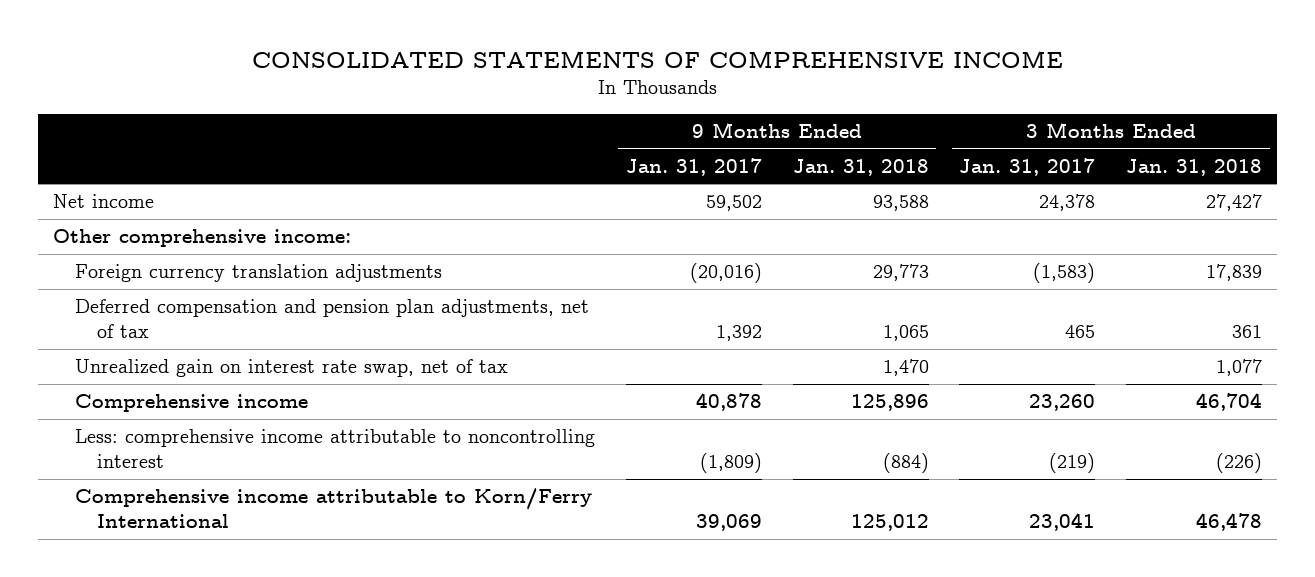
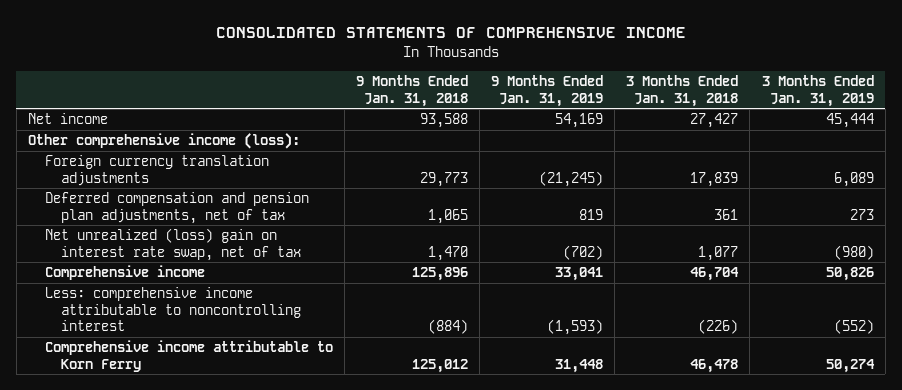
[625,157,762,176] Jan. 31, 2017 -> none
[959,157,1096,176] Jan. 31, 2017 -> none
none -> [491,75,604,107] 9 Months Ended Jan. 31, 2019
none -> [761,75,874,107] 3 Months Ended Jan. 31, 2019
[53,229,352,248] Other comprehensive income: -> [28,133,301,150] Other comprehensive income (loss):
[75,359,509,378] Unrealized gain on interest rate swap, net of tax -> [44,228,302,261] Net unrealized (loss) gain on interest rate swap, net of tax
[75,488,593,529] Comprehensive income attributable to Korn/Ferry International -> [44,340,333,372] Comprehensive income attributable to Korn Ferry

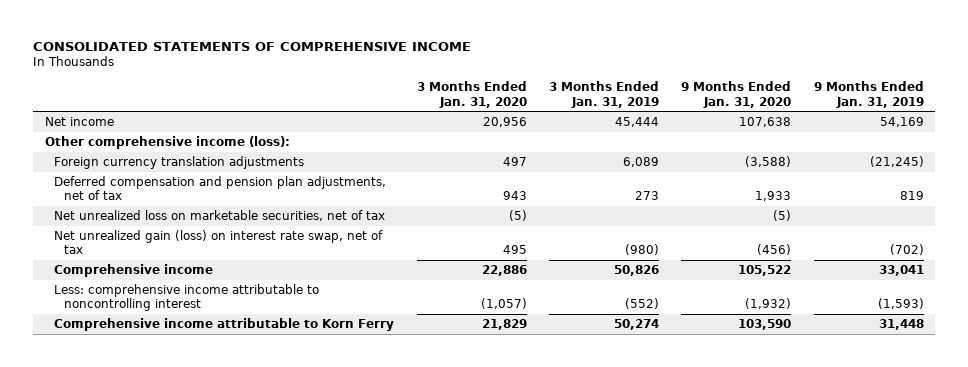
[355,75,468,107] 9 Months Ended Jan. 31, 2018 -> none
[626,75,739,107] 3 Months Ended Jan. 31, 2018 -> none
none -> [416,81,527,108] 3 Months Ended Jan. 31, 2020
none -> [681,81,792,108] 9 Months Ended Jan. 31, 2020
none -> [54,209,386,221] Net unrealized loss on marketable securities, net of tax
[44,228,302,261] Net unrealized (loss) gain on interest rate swap, net of tax -> [54,229,384,255] Net unrealized gain (loss) on interest rate swap, net of tax

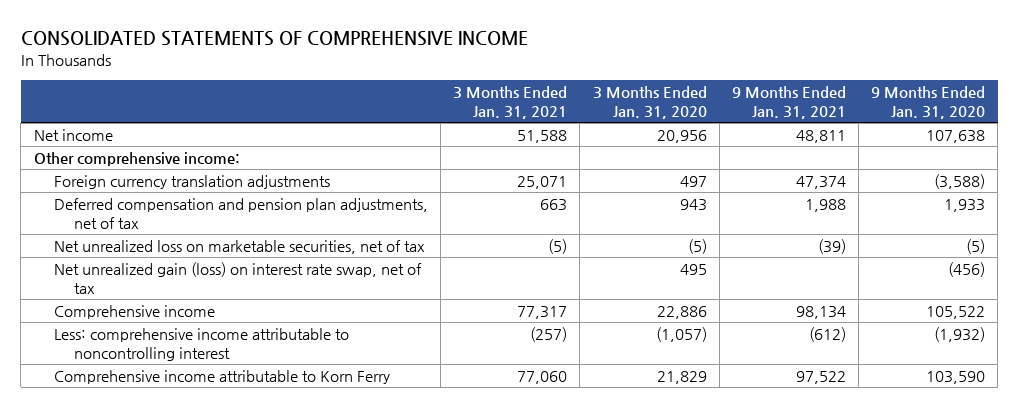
[548,81,659,108] 3 Months Ended Jan. 31, 2019 -> none
[813,81,924,108] 9 Months Ended Jan. 31, 2019 -> none
none -> [453,86,568,119] 3 Months Ended Jan. 31, 2021
none -> [731,86,846,119] 9 Months Ended Jan. 31, 2021
[44,135,290,149] Other comprehensive income (loss): -> [33,152,240,167] Other comprehensive income:

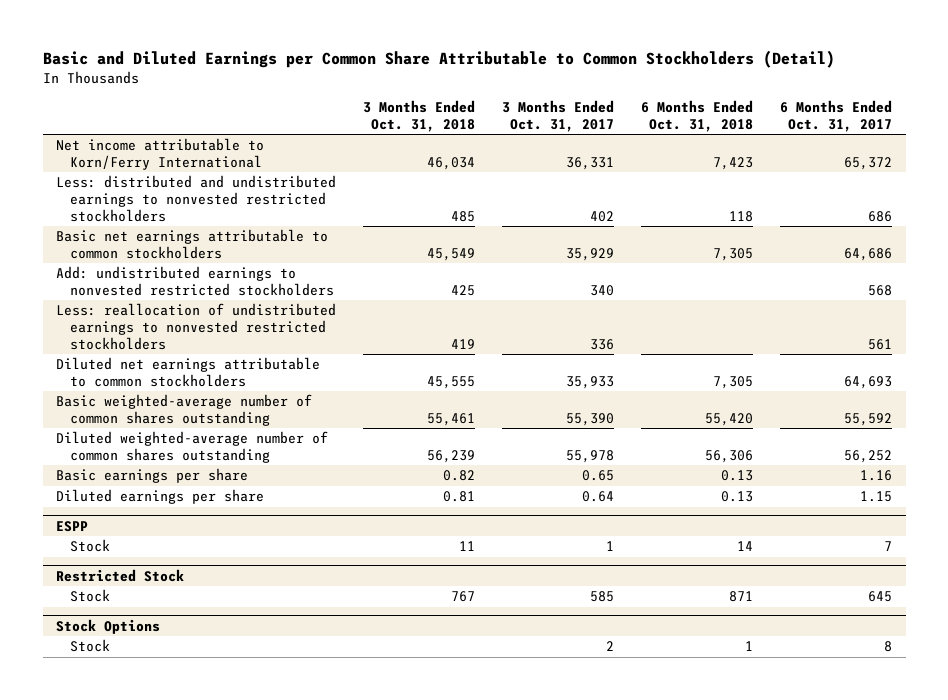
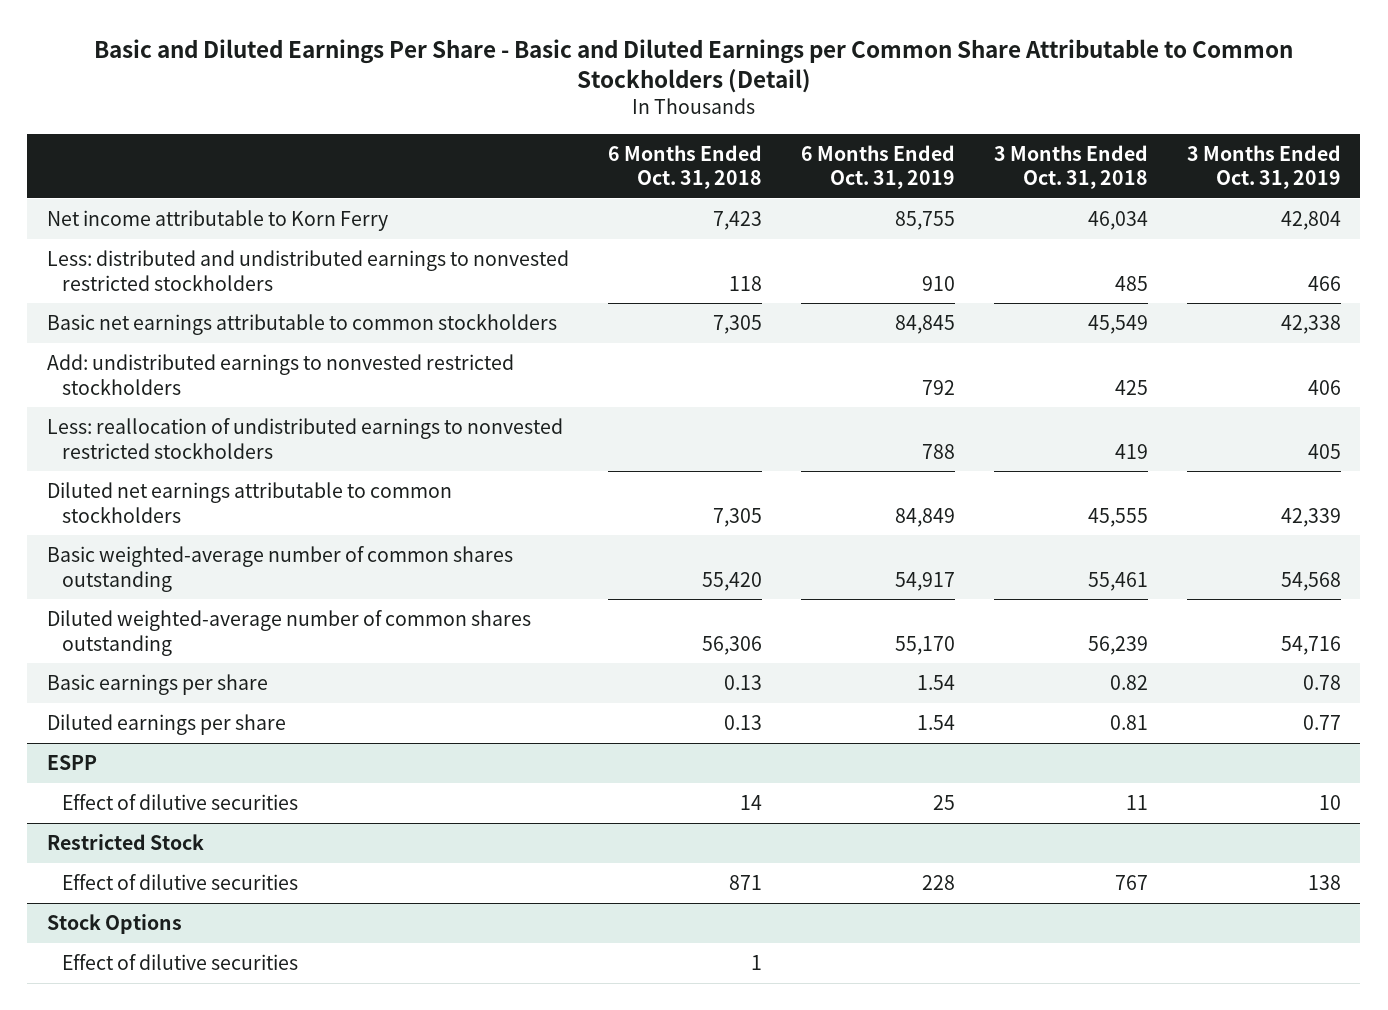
[42,50,835,69] Basic and Diluted Earnings per Common Share Attributable to Common Stockholders (Detail) -> [93,38,1293,93] Basic and Diluted Earnings Per Share - Basic and Diluted Earnings per Common Share Attributable to Common Stockholders (Detail)
[502,100,615,132] 3 Months Ended Oct. 31, 2017 -> none
[780,100,893,132] 6 Months Ended Oct. 31, 2017 -> none
none -> [800,144,955,190] 6 Months Ended Oct. 31, 2019
none -> [1186,144,1341,190] 3 Months Ended Oct. 31, 2019
[56,138,265,170] Net income attributable to Korn/Ferry International -> [46,209,388,231] Net income attributable to Korn Ferry
[70,539,111,553] Stock -> [62,793,299,810] Effect of dilutive securities
[70,589,111,603] Stock -> [62,873,299,890] Effect of dilutive securities
[70,639,111,653] Stock -> [62,953,299,970] Effect of dilutive securities

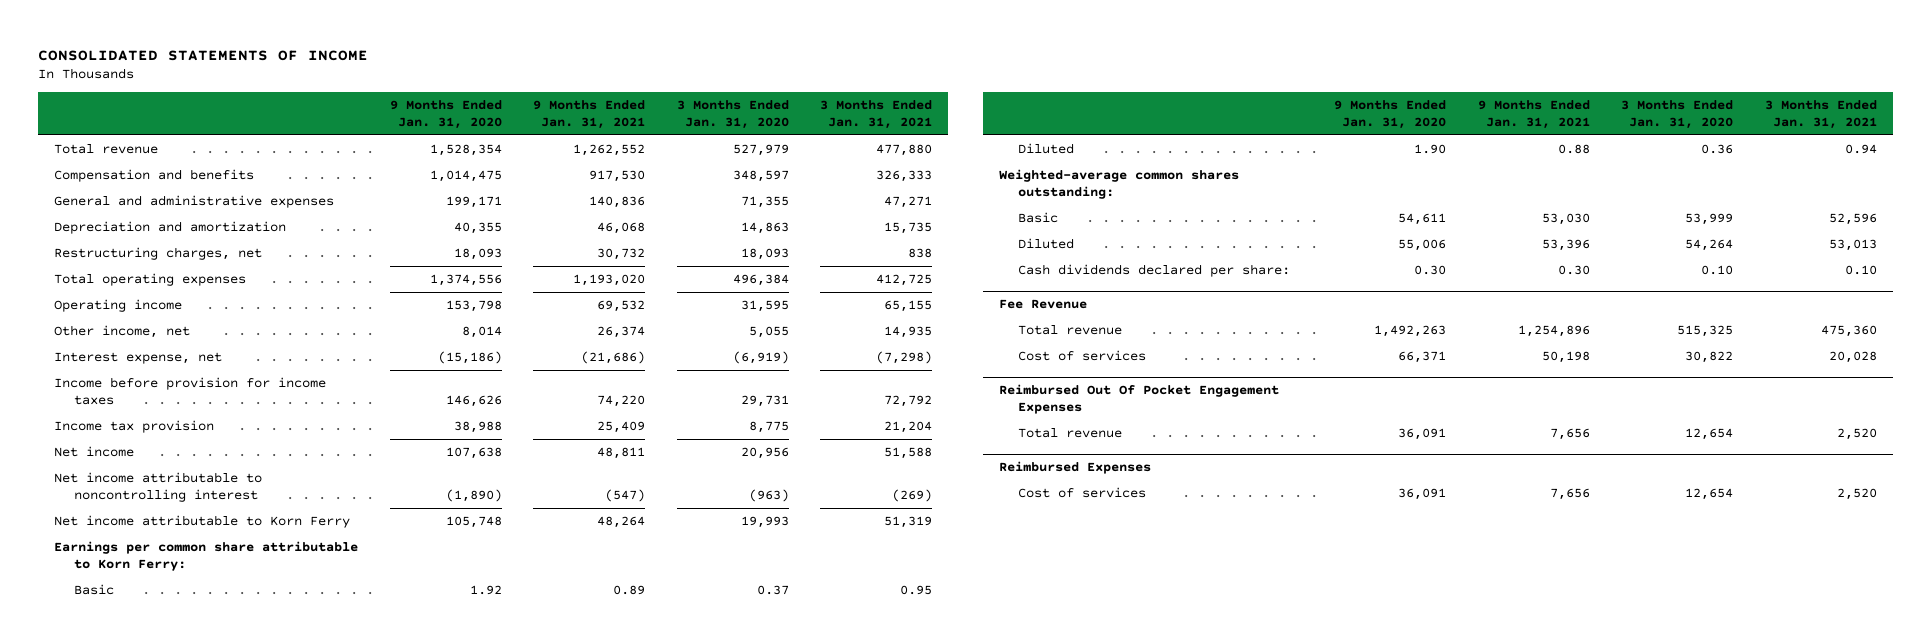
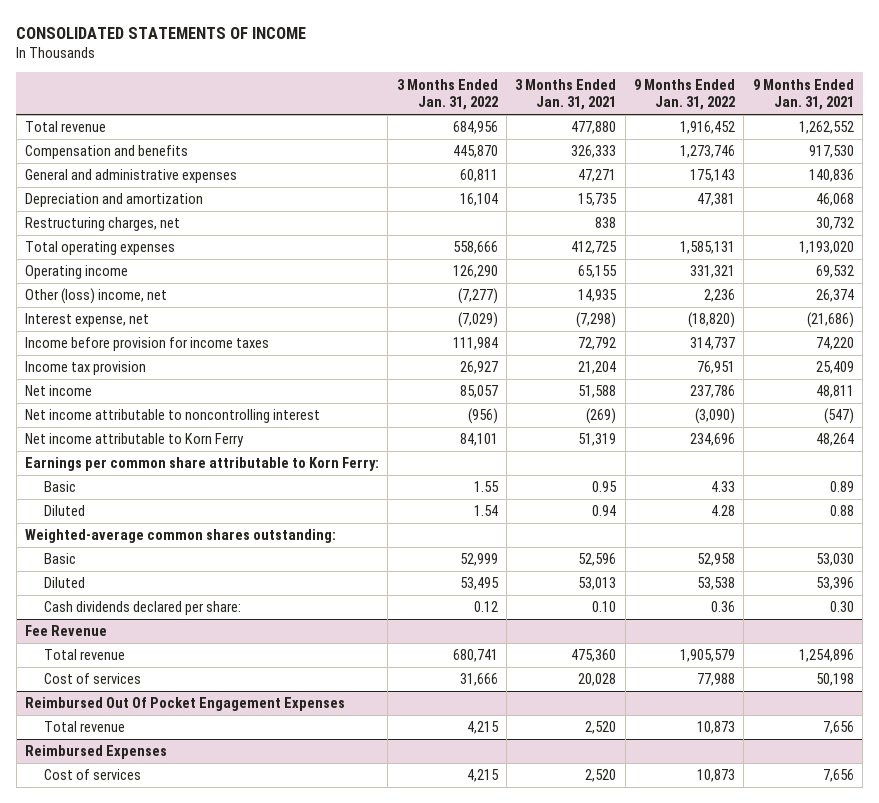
[389,100,502,129] 9 Months Ended Jan. 31, 2020 -> none
[676,100,789,129] 3 Months Ended Jan. 31, 2020 -> none
none -> [396,78,498,111] 3 Months Ended Jan. 31, 2022
none -> [634,78,736,111] 9 Months Ended Jan. 31, 2022
[54,325,191,339] Other income, net -> [24,288,167,305] Other (loss) income, net

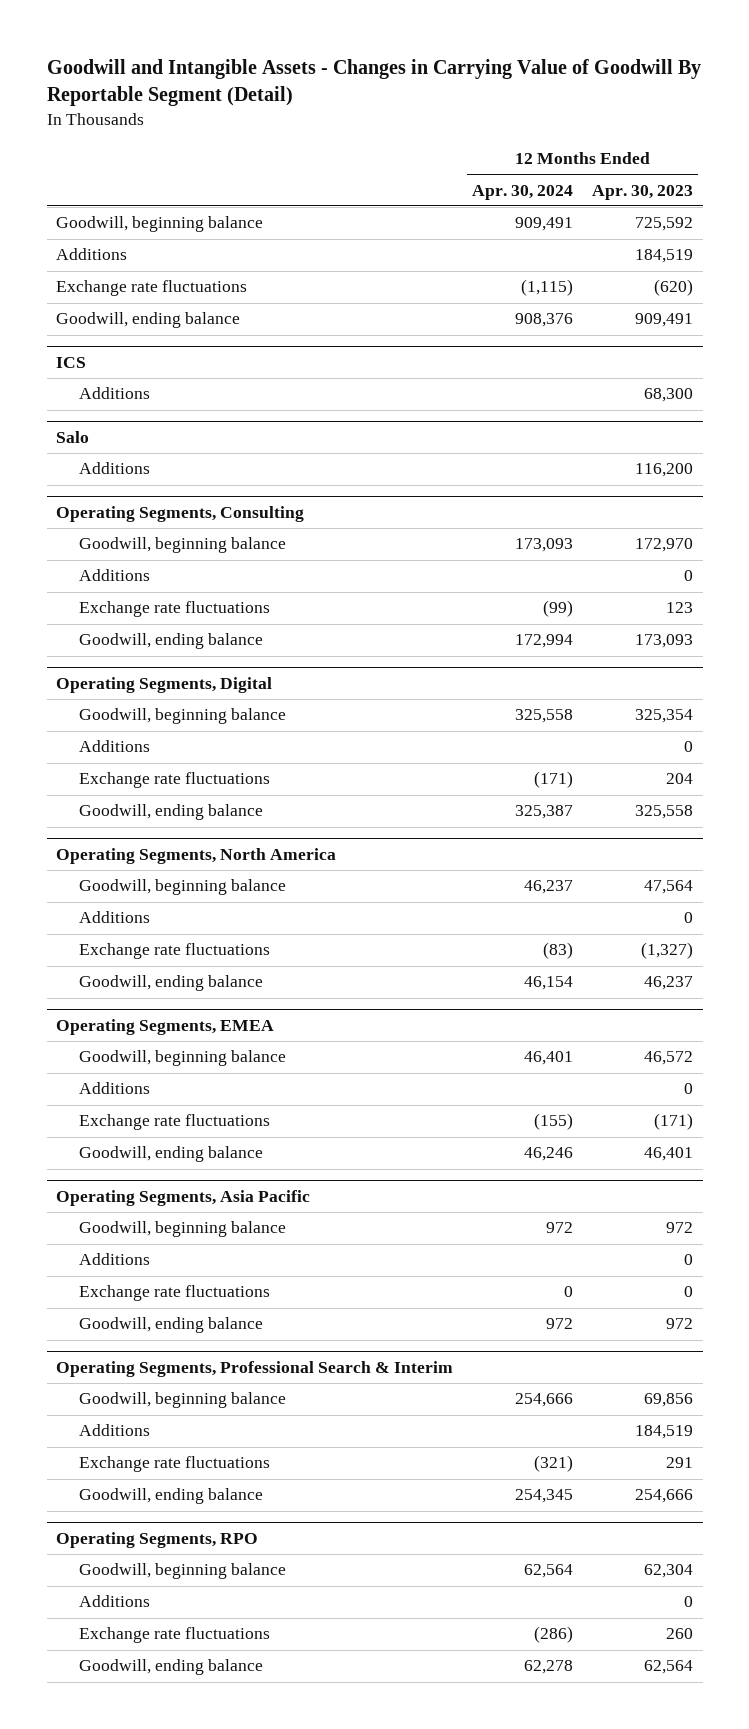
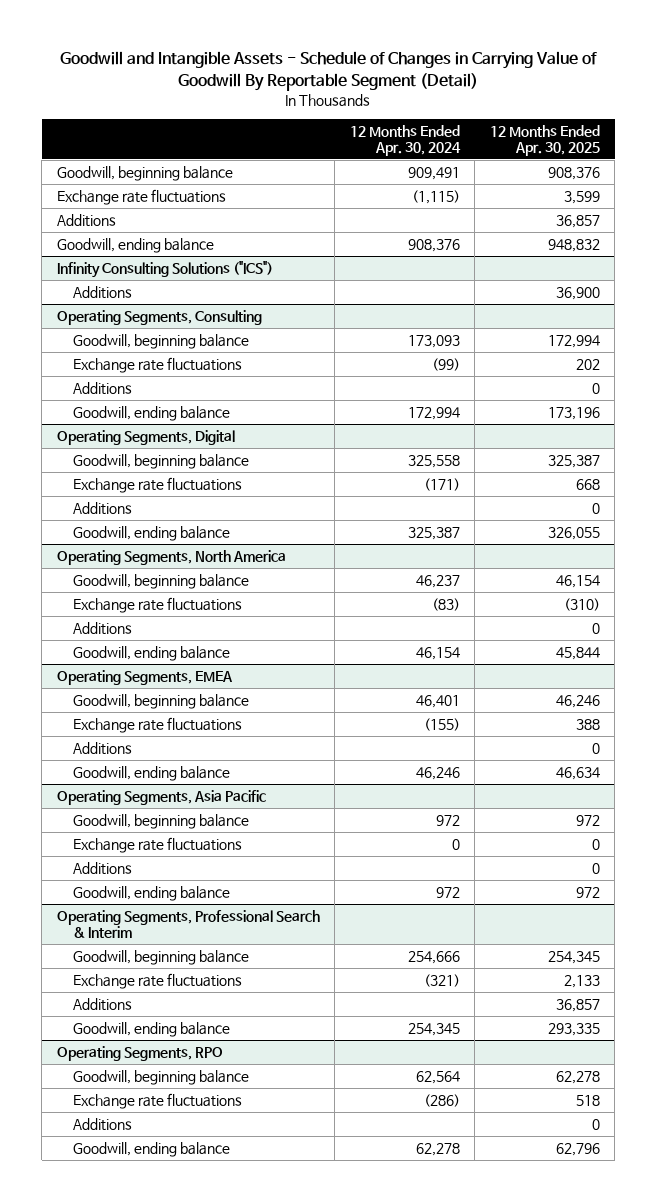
[46,58,701,107] Goodwill and Intangible Assets - Changes in Carrying Value of Goodwill By Reportable Segment (Detail) -> [60,50,598,91] Goodwill and Intangible Assets - Schedule of Changes in Carrying Value of Goodwill By Reportable Segment (Detail)
[592,184,694,200] Apr. 30, 2023 -> none
none -> [489,124,600,157] 12 Months Ended Apr. 30, 2025
[56,248,128,261] Additions -> none
[56,356,87,368] ICS -> none
[56,430,90,443] Salo -> none
[56,312,241,329] Goodwill, ending balance -> [56,237,214,253] Goodwill, ending balance
none -> [56,260,273,278] Infinity Consulting Solutions ("ICS")
[78,569,150,582] Additions -> [73,381,133,395] Additions
[78,740,150,753] Additions -> [73,501,133,515] Additions
[78,911,150,924] Additions -> [73,621,133,635] Additions
[78,1082,150,1095] Additions -> [73,741,133,755] Additions
[78,1253,150,1266] Additions -> [73,861,133,875] Additions
[78,1424,150,1437] Additions -> [73,997,133,1011] Additions
[78,1595,150,1608] Additions -> [73,1117,133,1131] Additions

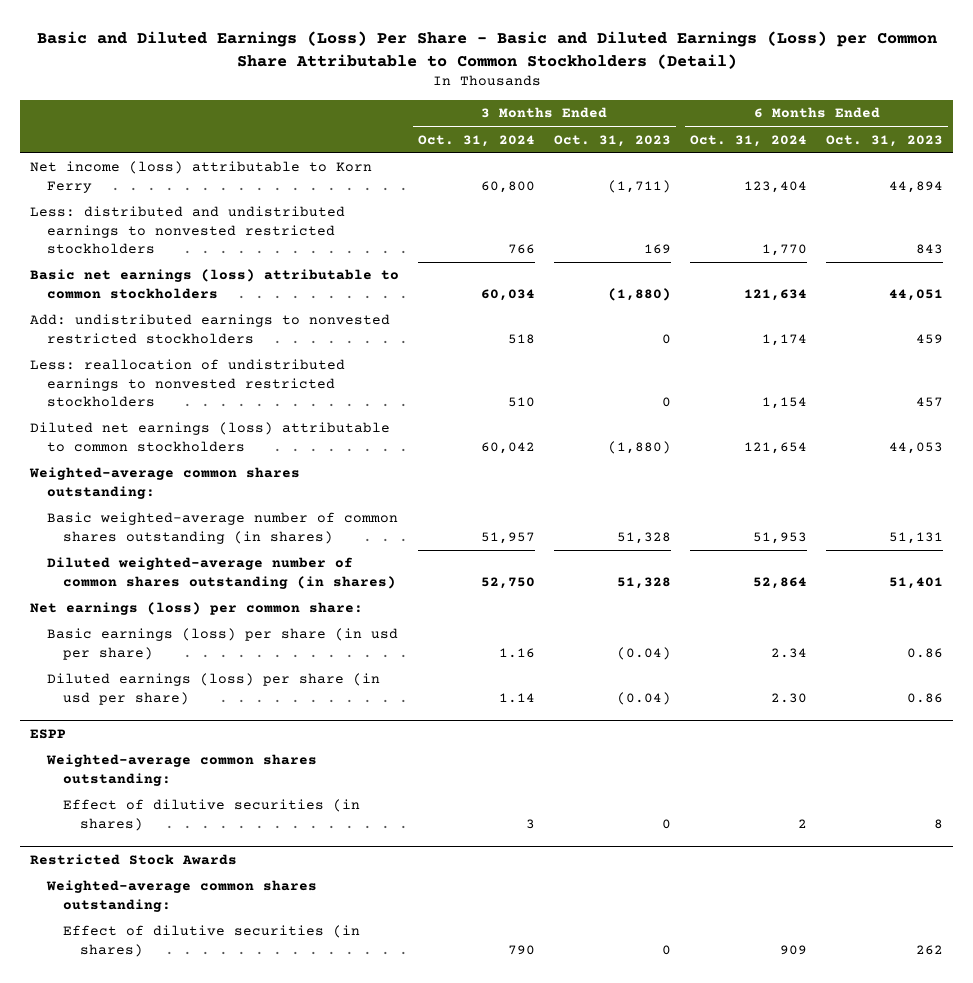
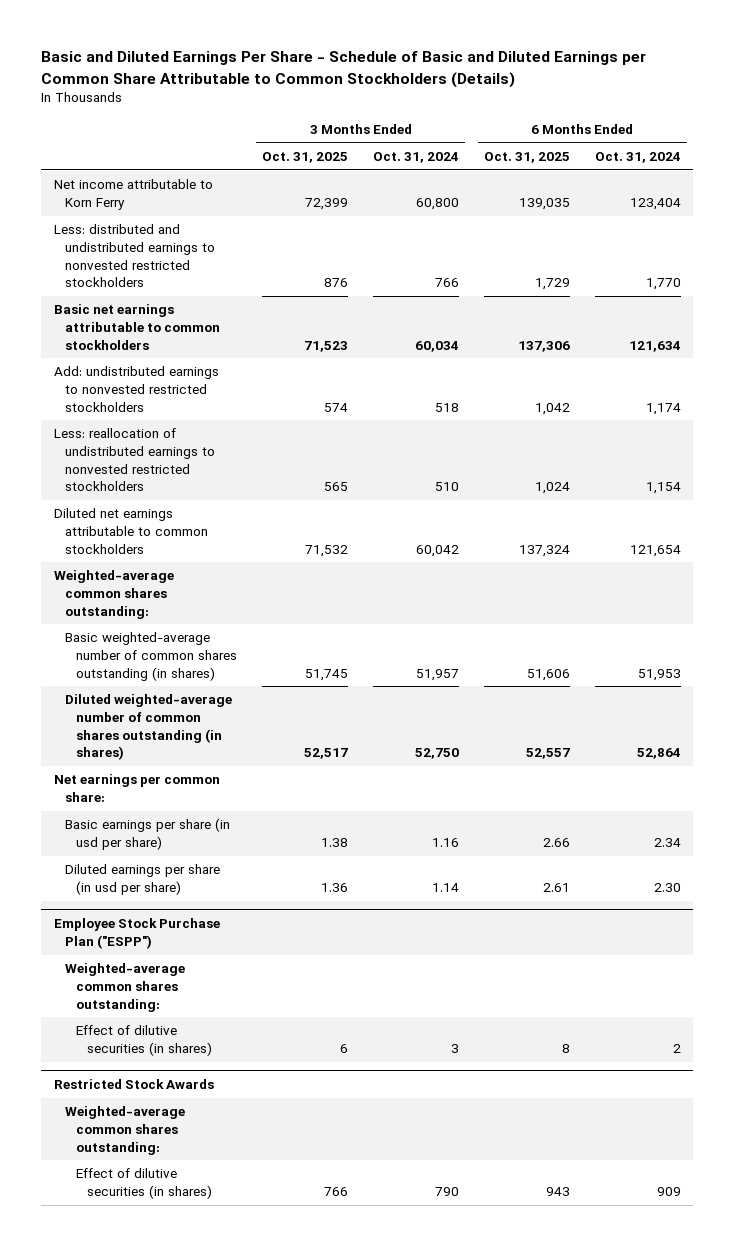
[36,30,937,69] Basic and Diluted Earnings (Loss) Per Share - Basic and Diluted Earnings (Loss) per Common Share Attributable to Common Stockholders (Detail) -> [41,51,647,88] Basic and Diluted Earnings Per Share - Schedule of Basic and Diluted Earnings per Common Share Attributable to Common Stockholders (Details)
[554,134,672,147] Oct. 31, 2023 -> none
[826,134,944,147] Oct. 31, 2023 -> none
none -> [262,152,349,164] Oct. 31, 2025
none -> [483,152,570,164] Oct. 31, 2025
[29,161,372,193] Net income (loss) attributable to Korn Ferry -> [53,179,213,211] Net income attributable to Korn Ferry
[29,269,399,299] Basic net earnings (loss) attributable to common stockholders -> [53,304,220,350] Basic net earnings attributable to common stockholders
[29,422,390,452] Diluted net earnings (loss) attributable to common stockholders -> [53,508,208,554] Diluted net earnings attributable to common stockholders
[29,602,363,616] Net earnings (loss) per common share: -> [53,774,220,803] Net earnings per common share:
[46,628,398,660] Basic earnings (loss) per share (in usd per share) -> [64,818,230,851] Basic earnings per share (in usd per share)
[46,673,380,705] Diluted earnings (loss) per share (in usd per share) -> [64,864,220,896] Diluted earnings per share (in usd per share)
[29,728,66,739] ESPP -> [53,918,220,949] Employee Stock Purchase Plan ("ESPP")

